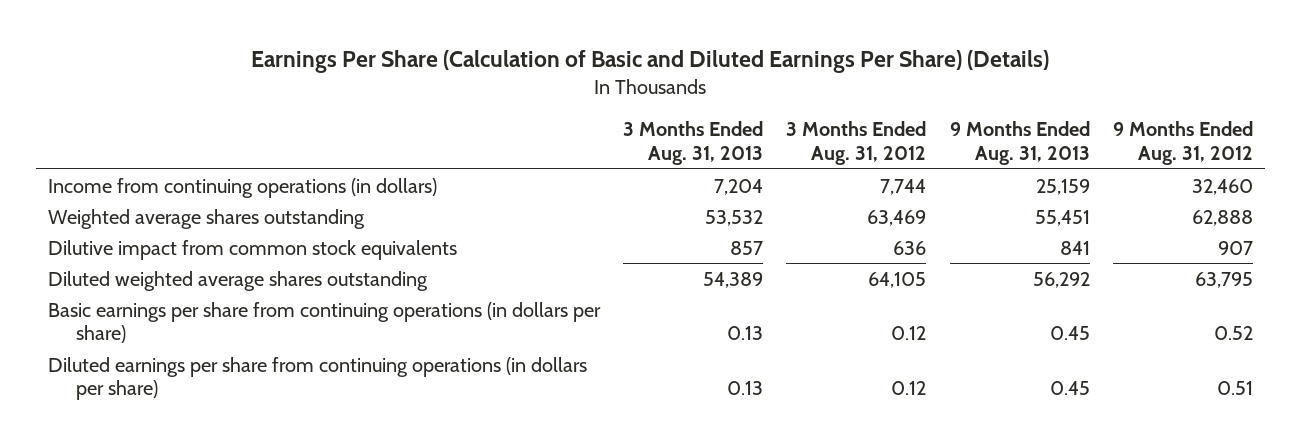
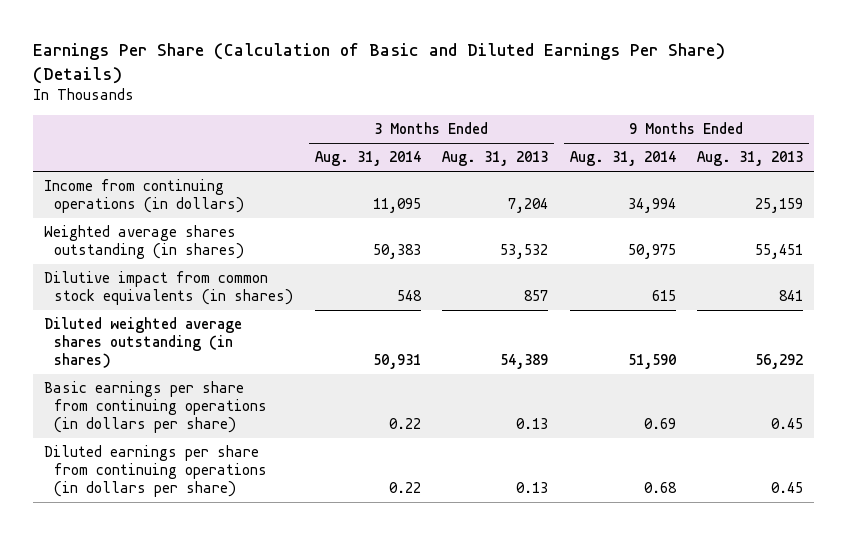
[786,121,927,165] 3 Months Ended Aug. 31, 2012 -> none
[1113,121,1254,165] 9 Months Ended Aug. 31, 2012 -> none
none -> [314,151,421,167] Aug. 31, 2014
none -> [569,151,676,167] Aug. 31, 2014
[47,208,365,229] Weighted average shares outstanding -> [43,225,245,260] Weighted average shares outstanding (in shares)
[47,239,457,260] Dilutive impact from common stock equivalents -> [43,271,294,306] Dilutive impact from common stock equivalents (in shares)
[47,270,428,291] Diluted weighted average shares outstanding -> [43,317,242,369] Diluted weighted average shares outstanding (in shares)

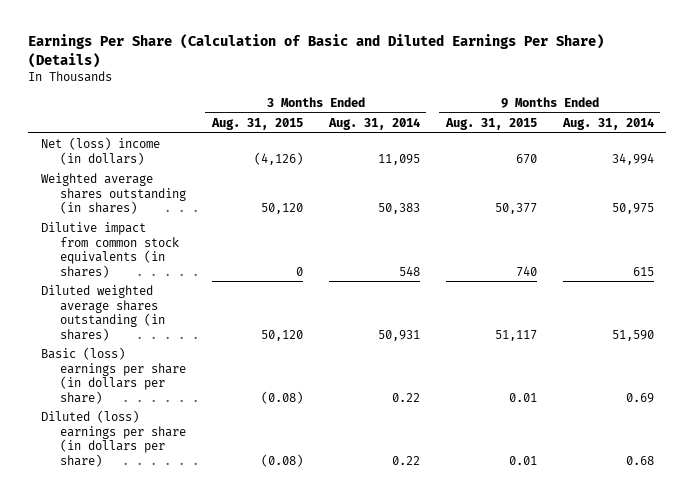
[442,151,549,167] Aug. 31, 2013 -> none
[697,151,804,167] Aug. 31, 2013 -> none
none -> [210,117,303,130] Aug. 31, 2015
none -> [444,117,537,130] Aug. 31, 2015
[43,179,245,214] Income from continuing operations (in dollars) -> [41,137,161,165] Net (loss) income (in dollars)
[43,381,268,434] Basic earnings per share from continuing operations (in dollars per share) -> [41,347,186,404] Basic (loss) earnings per share (in dollars per share)
[43,445,268,498] Diluted earnings per share from continuing operations (in dollars per share) -> [41,410,186,467] Diluted (loss) earnings per share (in dollars per share)

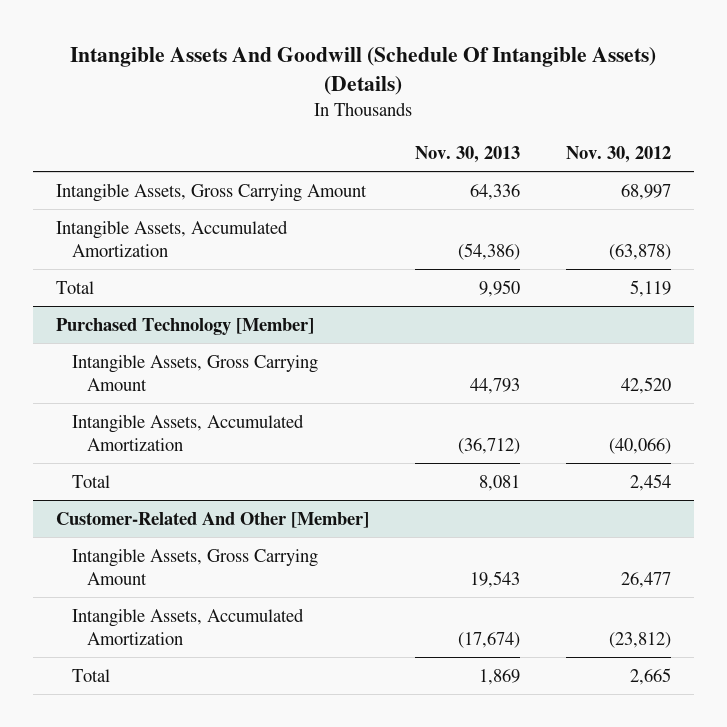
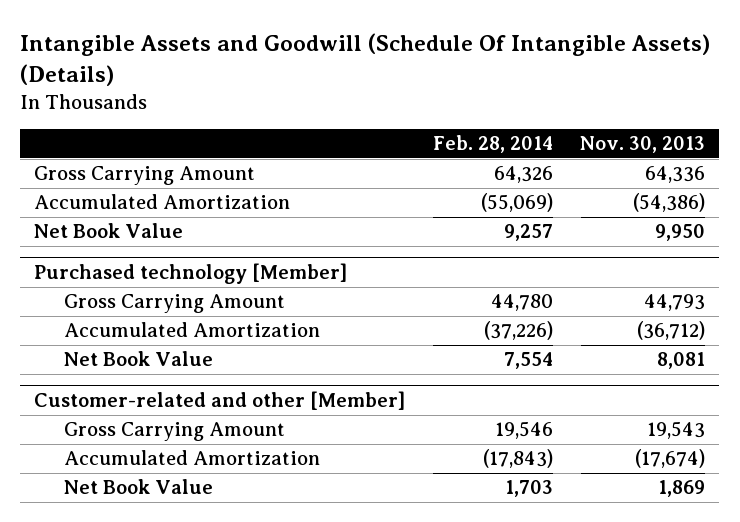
[70,46,657,95] Intangible Assets And Goodwill (Schedule Of Intangible Assets) (Details) -> [20,33,711,86] Intangible Assets and Goodwill (Schedule Of Intangible Assets) (Details)
[566,146,672,164] Nov. 30, 2012 -> none
none -> [432,134,553,153] Feb. 28, 2014
[55,182,367,202] Intangible Assets, Gross Carrying Amount -> [34,166,256,186] Gross Carrying Amount
[55,219,288,257] Intangible Assets, Accumulated Amortization -> [34,194,291,210] Accumulated Amortization
[55,280,94,294] Total -> [34,223,184,239] Net Book Value
[55,317,314,335] Purchased Technology [Member] -> [34,263,348,285] Purchased technology [Member]
[71,353,318,391] Intangible Assets, Gross Carrying Amount -> [63,294,285,314] Gross Carrying Amount
[71,413,304,451] Intangible Assets, Accumulated Amortization -> [63,322,320,338] Accumulated Amortization
[71,474,110,488] Total -> [63,351,213,367] Net Book Value
[55,511,369,528] Customer-Related And Other [Member] -> [34,391,406,411] Customer-related and other [Member]
[71,547,318,585] Intangible Assets, Gross Carrying Amount -> [63,422,285,442] Gross Carrying Amount
[71,607,304,645] Intangible Assets, Accumulated Amortization -> [63,450,320,466] Accumulated Amortization
[71,668,110,682] Total -> [63,479,213,495] Net Book Value

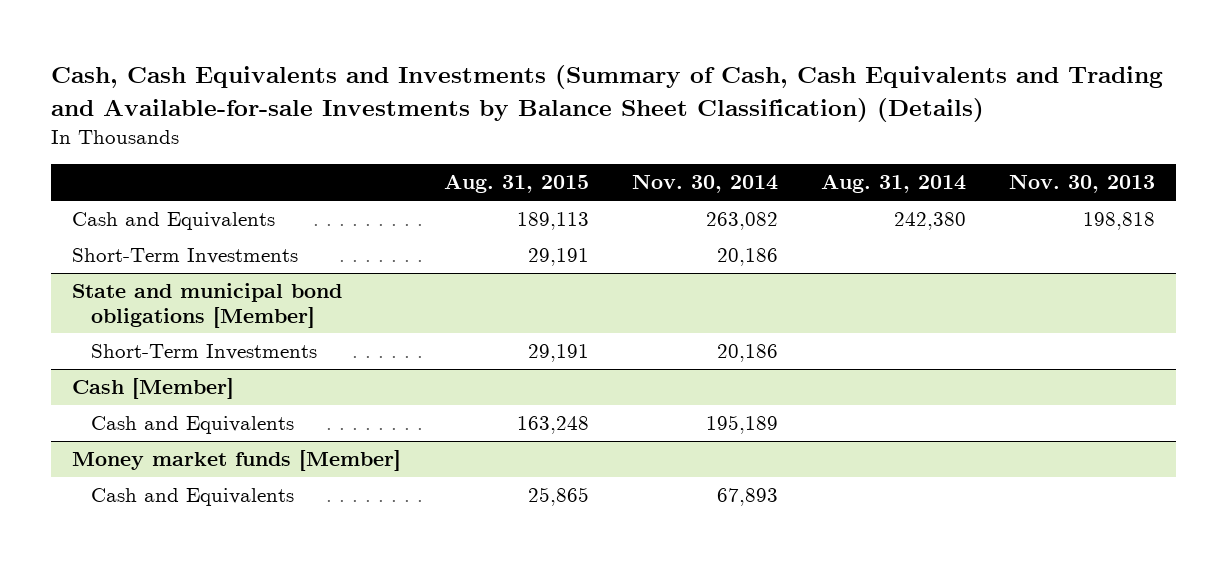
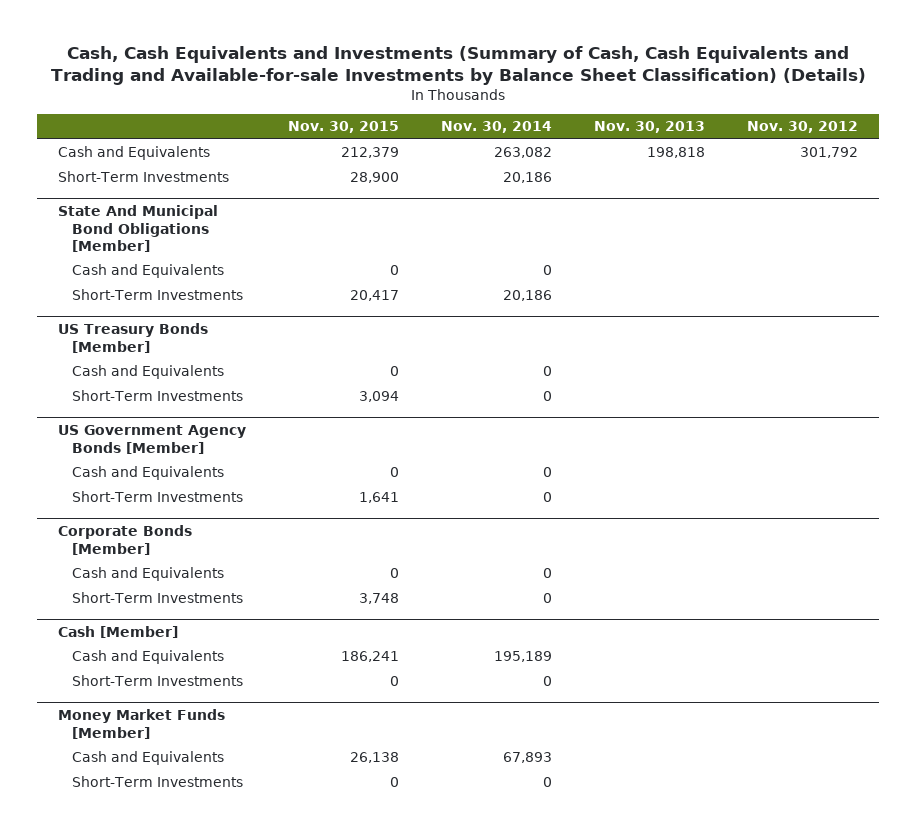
[444,174,590,194] Aug. 31, 2015 -> none
[820,174,966,194] Aug. 31, 2014 -> none
none -> [287,121,399,134] Nov. 30, 2015
none -> [746,121,858,134] Nov. 30, 2012
[72,282,343,328] State and municipal bond obligations [Member] -> [57,205,218,252] State And Municipal Bond Obligations [Member]
none -> [71,264,224,279] Cash and Equivalents
none -> [57,323,208,353] US Treasury Bonds [Member]
none -> [71,365,224,380] Cash and Equivalents
none -> [71,390,243,402] Short-Term Investments
none -> [57,425,246,454] US Government Agency Bonds [Member]
none -> [71,466,224,481] Cash and Equivalents
none -> [71,491,243,503] Short-Term Investments
none -> [57,525,192,555] Corporate Bonds [Member]
none -> [71,567,224,582] Cash and Equivalents
none -> [71,592,243,604] Short-Term Investments
none -> [71,675,243,687] Short-Term Investments
[72,449,402,471] Money market funds [Member] -> [57,709,225,739] Money Market Funds [Member]
none -> [71,776,243,788] Short-Term Investments

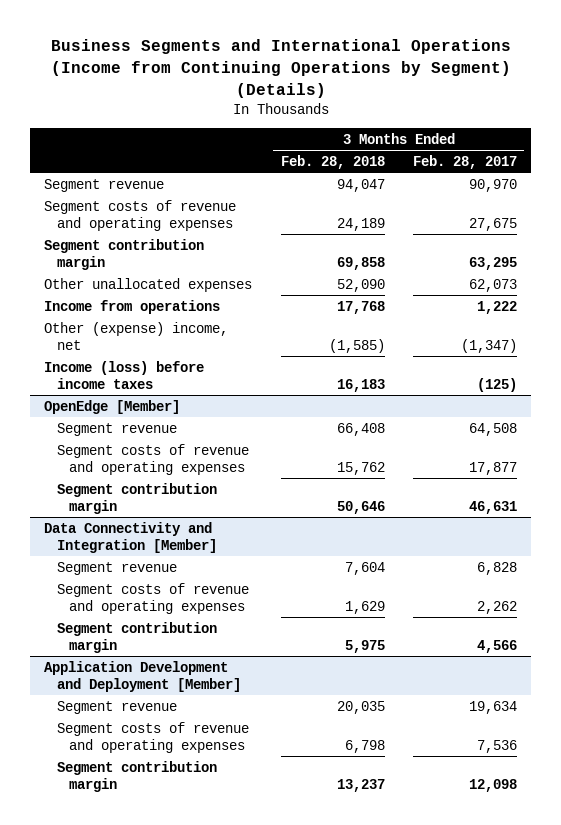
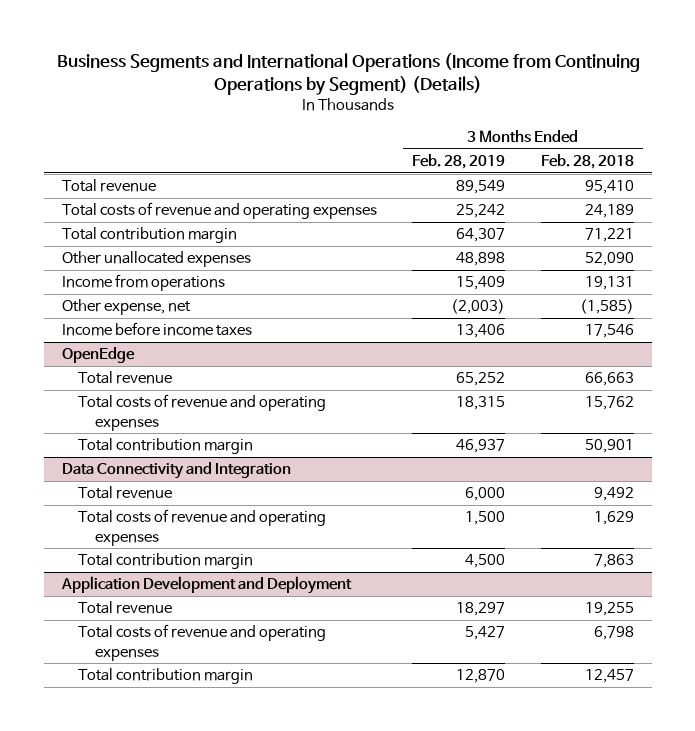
[413,154,518,169] Feb. 28, 2017 -> none
none -> [412,154,506,170] Feb. 28, 2019
[43,178,164,192] Segment revenue -> none
none -> [61,179,156,193] Total revenue
[43,199,236,231] Segment costs of revenue and operating expenses -> [61,202,377,220] Total costs of revenue and operating expenses
[43,238,204,270] Segment contribution margin -> [61,227,237,244] Total contribution margin
[336,256,385,270] 69,858 -> [584,228,634,243] 71,221
[56,422,177,436] Segment revenue -> none
[56,561,177,575] Segment revenue -> none
[56,700,177,714] Segment revenue -> none
[336,300,385,314] 17,768 -> [584,276,634,291] 19,131
[43,321,228,350] Other (expense) income, net -> [61,299,191,316] Other expense, net
[43,360,204,389] Income (loss) before income taxes -> [61,322,252,337] Income before income taxes
[336,378,385,392] 16,183 -> [584,324,634,339] 17,546
[43,399,180,414] OpenEdge [Member] -> [61,347,135,364] OpenEdge
none -> [78,371,173,385] Total revenue
[56,443,249,475] Segment costs of revenue and operating expenses -> [78,394,327,431] Total costs of revenue and operating expenses
[56,482,217,514] Segment contribution margin -> [78,438,254,455] Total contribution margin
[336,500,385,514] 50,646 -> [584,439,634,454] 50,901
[43,521,217,553] Data Connectivity and Integration [Member] -> [61,462,291,480] Data Connectivity and Integration
none -> [78,486,173,500] Total revenue
[56,582,249,614] Segment costs of revenue and operating expenses -> [78,509,327,546] Total costs of revenue and operating expenses
[56,621,217,653] Segment contribution margin -> [78,553,254,570] Total contribution margin
[344,639,385,653] 5,975 -> [593,554,634,569] 7,863
[43,660,241,692] Application Development and Deployment [Member] -> [60,576,352,595] Application Development and Deployment
none -> [78,601,173,615] Total revenue
[56,721,249,753] Segment costs of revenue and operating expenses -> [78,624,327,661] Total costs of revenue and operating expenses
[56,760,217,792] Segment contribution margin -> [78,668,254,685] Total contribution margin
[336,778,385,792] 13,237 -> [584,669,634,684] 12,457

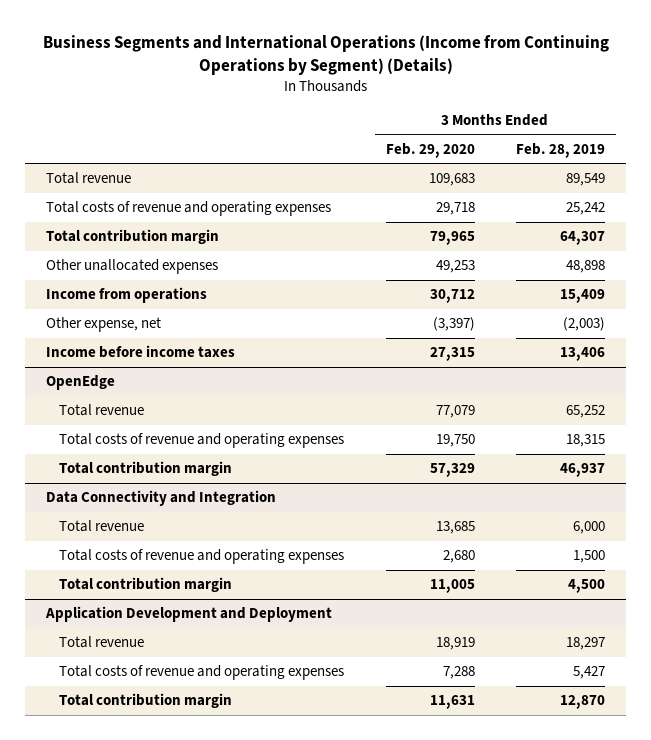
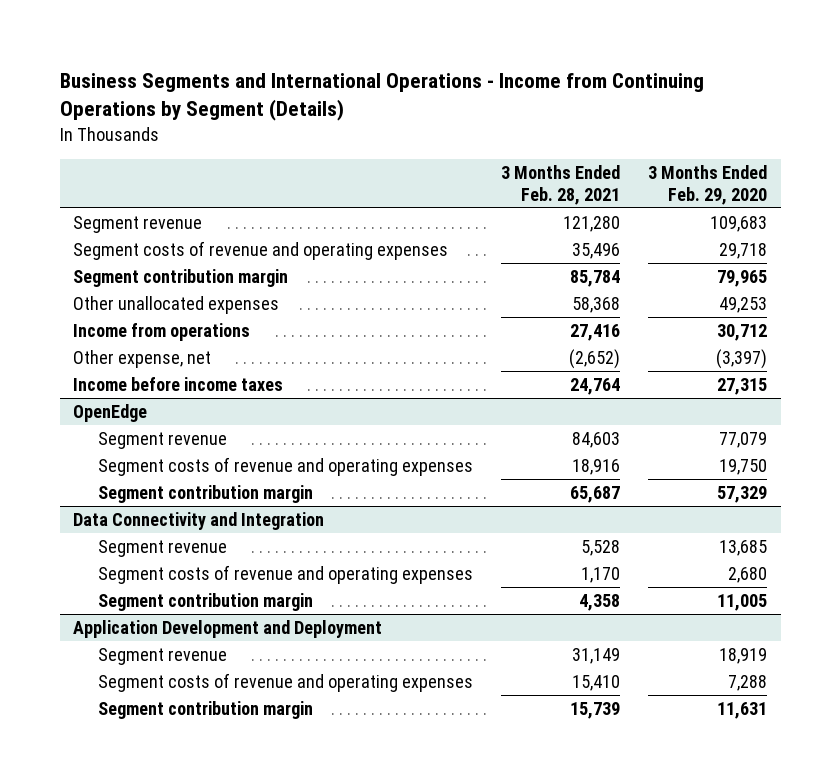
[42,35,609,76] Business Segments and International Operations (Income from Continuing Operations by Segment) (Details) -> [59,72,704,122] Business Segments and International Operations - Income from Continuing Operations by Segment (Details)
[516,142,606,158] Feb. 28, 2019 -> none
none -> [501,165,621,205] 3 Months Ended Feb. 28, 2021
[45,172,131,185] Total revenue -> [73,216,203,234] Segment revenue
[45,201,331,217] Total costs of revenue and operating expenses -> [73,241,449,261] Segment costs of revenue and operating expenses
[45,229,219,245] Total contribution margin -> [73,269,289,288] Segment contribution margin
[59,404,145,417] Total revenue -> [98,432,228,450] Segment revenue
[59,433,345,449] Total costs of revenue and operating expenses -> [98,457,474,477] Segment costs of revenue and operating expenses
[59,461,233,477] Total contribution margin -> [98,485,314,504] Segment contribution margin
[59,520,145,533] Total revenue -> [98,540,228,558] Segment revenue
[59,549,345,565] Total costs of revenue and operating expenses -> [98,565,474,585] Segment costs of revenue and operating expenses
[59,577,233,593] Total contribution margin -> [98,593,314,612] Segment contribution margin
[59,636,145,649] Total revenue -> [98,648,228,666] Segment revenue
[59,665,345,681] Total costs of revenue and operating expenses -> [98,673,474,693] Segment costs of revenue and operating expenses
[59,693,233,709] Total contribution margin -> [98,701,314,720] Segment contribution margin

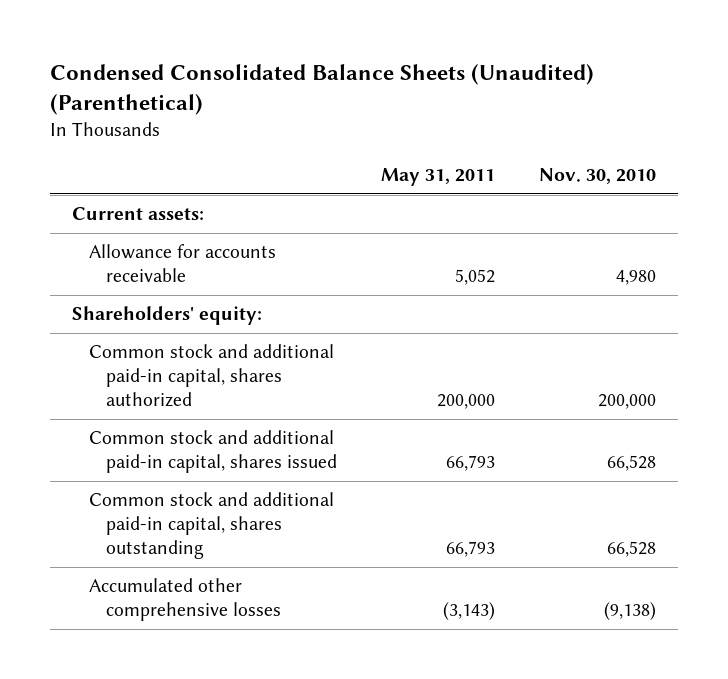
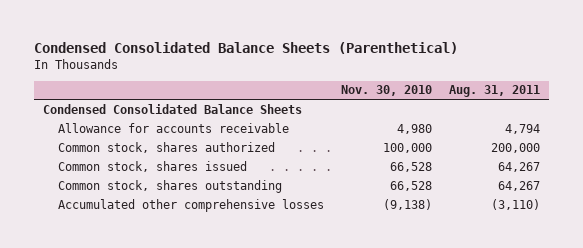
[49,64,594,116] Condensed Consolidated Balance Sheets (Unaudited) (Parenthetical) -> [34,41,459,54] Condensed Consolidated Balance Sheets (Parenthetical)
[380,168,495,187] May 31, 2011 -> none
none -> [449,85,541,98] Aug. 31, 2011
[71,207,204,221] Current assets: -> none
none -> [43,103,303,114] Condensed Consolidated Balance Sheets
[71,306,262,326] Shareholders' equity: -> none
[88,344,334,408] Common stock and additional paid-in capital, shares authorized -> [57,141,275,153] Common stock, shares authorized
[597,394,656,410] 200,000 -> [382,142,432,153] 100,000
[88,430,337,474] Common stock and additional paid-in capital, shares issued -> [57,160,247,172] Common stock, shares issued
[88,492,334,560] Common stock and additional paid-in capital, shares outstanding -> [57,179,282,193] Common stock, shares outstanding

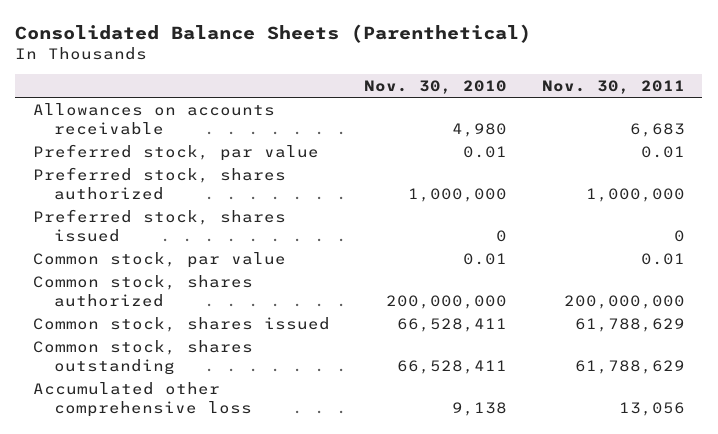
[34,41,459,54] Condensed Consolidated Balance Sheets (Parenthetical) -> [15,23,532,43] Consolidated Balance Sheets (Parenthetical)
[449,85,541,98] Aug. 31, 2011 -> none
none -> [542,79,686,94] Nov. 30, 2011
[43,103,303,114] Condensed Consolidated Balance Sheets -> none
[57,122,289,133] Allowance for accounts receivable -> [32,102,275,135] Allowances on accounts receivable
none -> [32,143,319,161] Preferred stock, par value
none -> [32,166,286,200] Preferred stock, shares authorized
none -> [32,208,286,242] Preferred stock, shares issued
none -> [32,251,286,268] Common stock, par value
[382,142,432,153] 100,000 -> [386,294,508,309] 200,000,000
[389,161,432,172] 66,528 -> [397,317,508,332] 66,528,411
[389,180,432,191] 66,528 -> [397,359,508,374] 66,528,411
[57,198,324,212] Accumulated other comprehensive losses -> [32,381,252,417] Accumulated other comprehensive loss
[382,198,432,210] (9,138) -> [452,401,508,416] 9,138

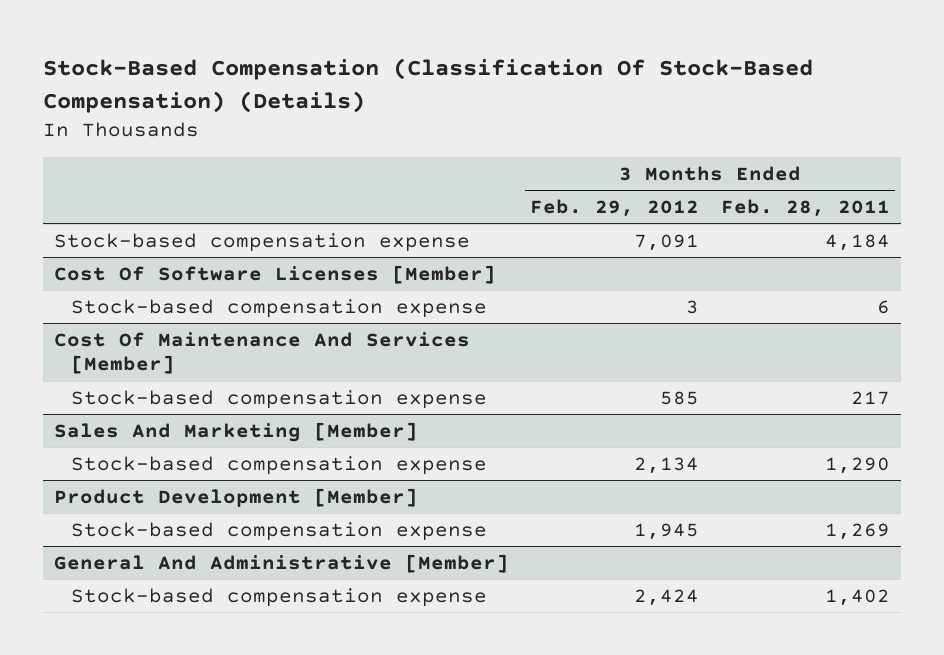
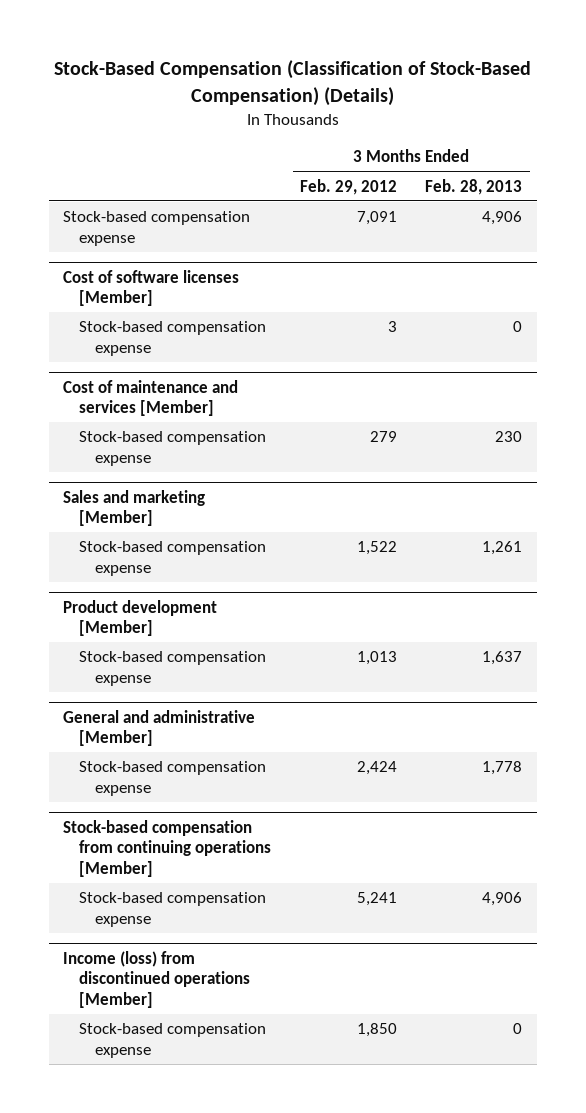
[42,58,813,113] Stock-Based Compensation (Classification Of Stock-Based Compensation) (Details) -> [53,60,531,106] Stock-Based Compensation (Classification of Stock-Based Compensation) (Details)
[720,198,890,217] Feb. 28, 2011 -> none
none -> [425,178,523,195] Feb. 28, 2013
[53,264,496,284] Cost Of Software Licenses [Member] -> [63,269,240,307] Cost of software licenses [Member]
[53,331,470,375] Cost Of Maintenance And Services [Member] -> [63,379,239,417] Cost of maintenance and services [Member]
[660,390,700,405] 585 -> [369,431,397,443] 279
[53,421,418,442] Sales And Marketing [Member] -> [63,489,206,527] Sales and marketing [Member]
[634,456,700,474] 2,134 -> [356,541,397,556] 1,522
[53,487,418,507] Product Development [Member] -> [63,599,218,637] Product development [Member]
[634,522,700,540] 1,945 -> [356,651,397,666] 1,013
[53,553,509,573] General And Administrative [Member] -> [63,709,256,747] General and administrative [Member]
none -> [63,819,272,877] Stock-based compensation from continuing operations [Member]
none -> [79,892,267,927] Stock-based compensation expense
none -> [63,950,251,1008] Income (loss) from discontinued operations [Member]
none -> [79,1023,267,1058] Stock-based compensation expense

